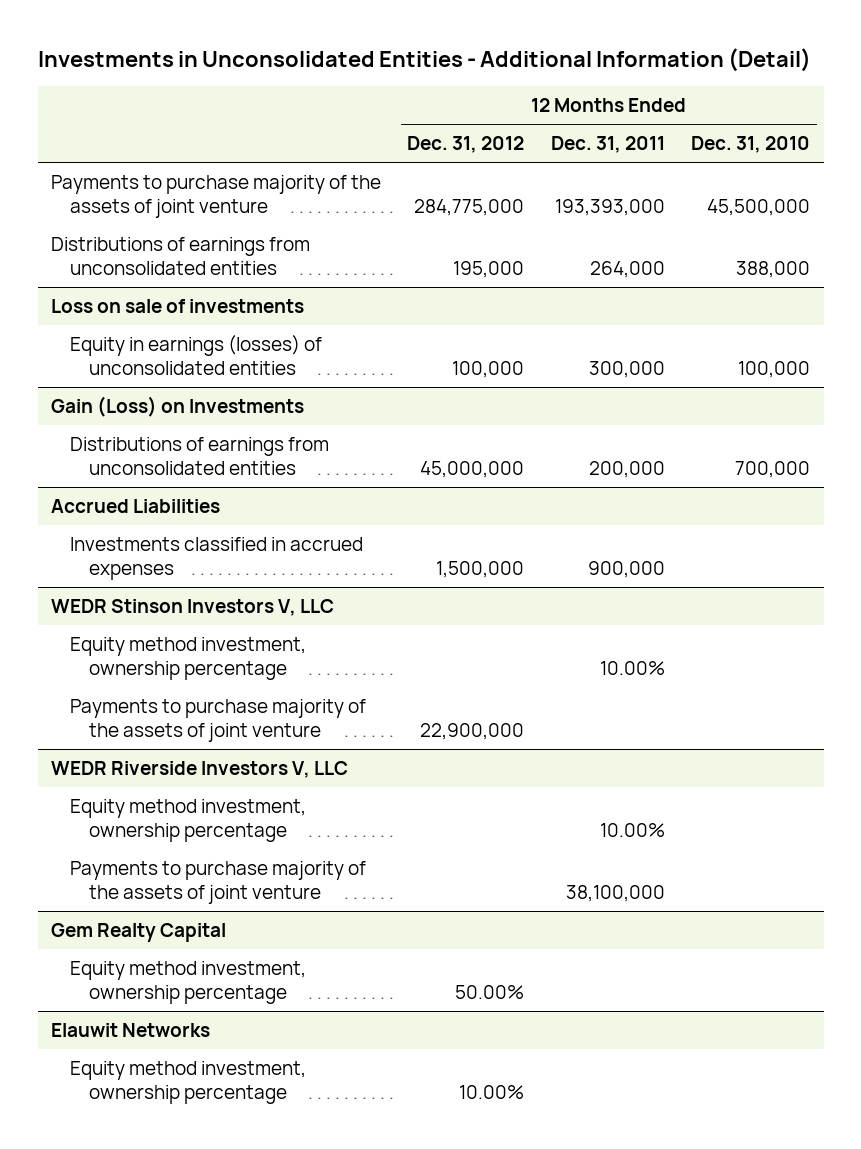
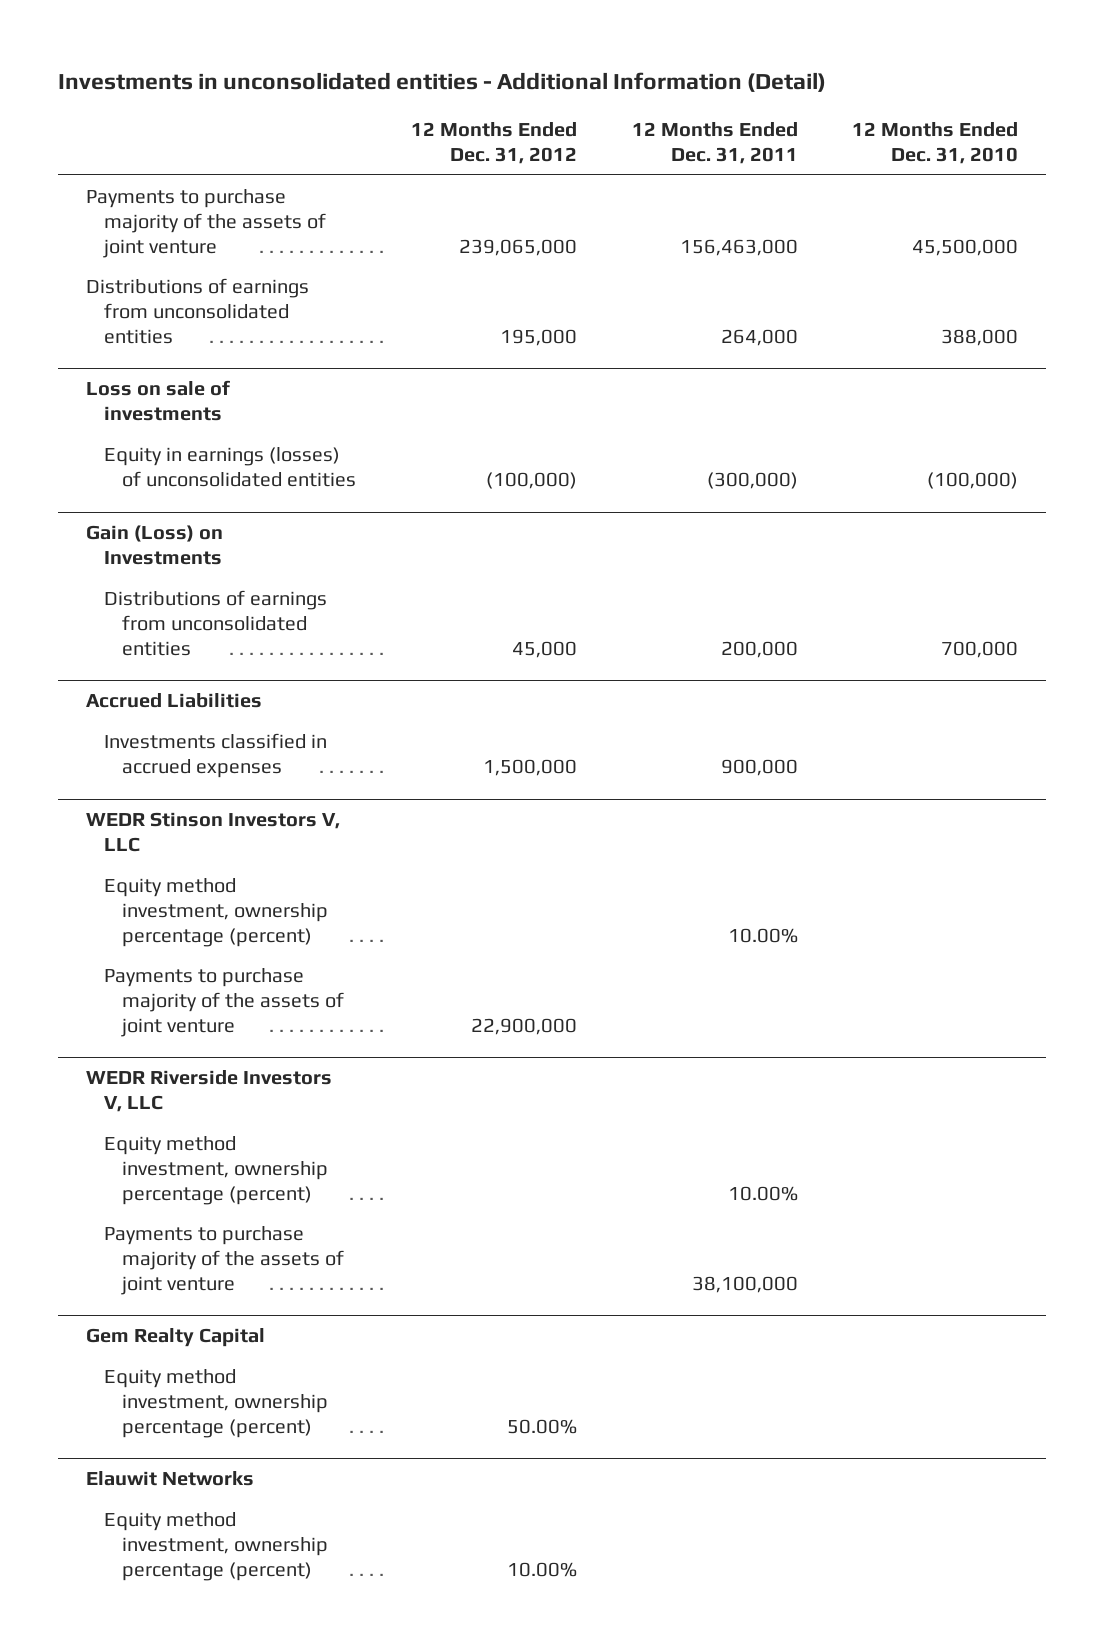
[37,48,811,73] Investments in Unconsolidated Entities - Additional Information (Detail) -> [58,72,827,93] Investments in unconsolidated entities - Additional Information (Detail)
[414,198,525,216] 284,775,000 -> [458,238,577,256] 239,065,000
[554,198,665,216] 193,393,000 -> [679,238,798,256] 156,463,000
[452,360,525,378] 100,000 -> [485,471,577,489] (100,000)
[588,360,665,378] 300,000 -> [706,471,798,489] (300,000)
[738,360,811,378] 100,000 -> [927,471,1019,489] (100,000)
[420,460,525,478] 45,000,000 -> [511,640,577,658] 45,000
[69,636,306,680] Equity method investment, ownership percentage -> [103,877,329,947] Equity method investment, ownership percentage (percent)
[69,798,306,842] Equity method investment, ownership percentage -> [103,1135,329,1205] Equity method investment, ownership percentage (percent)
[69,960,306,1004] Equity method investment, ownership percentage -> [103,1368,329,1438] Equity method investment, ownership percentage (percent)
[69,1060,306,1104] Equity method investment, ownership percentage -> [103,1511,329,1581] Equity method investment, ownership percentage (percent)

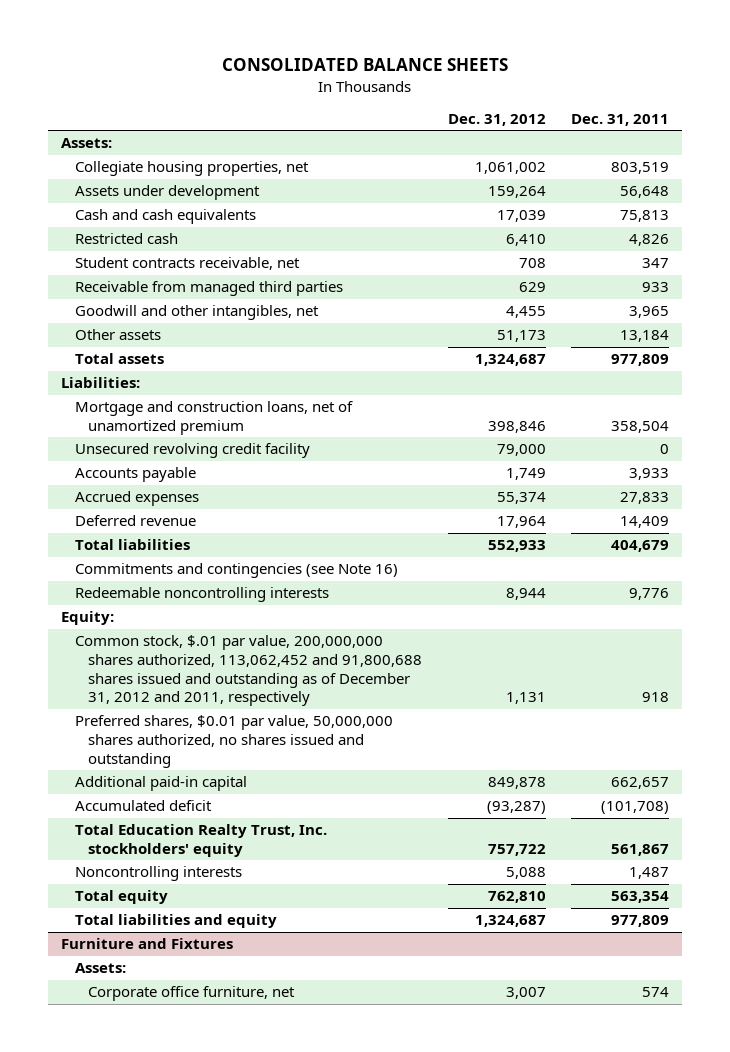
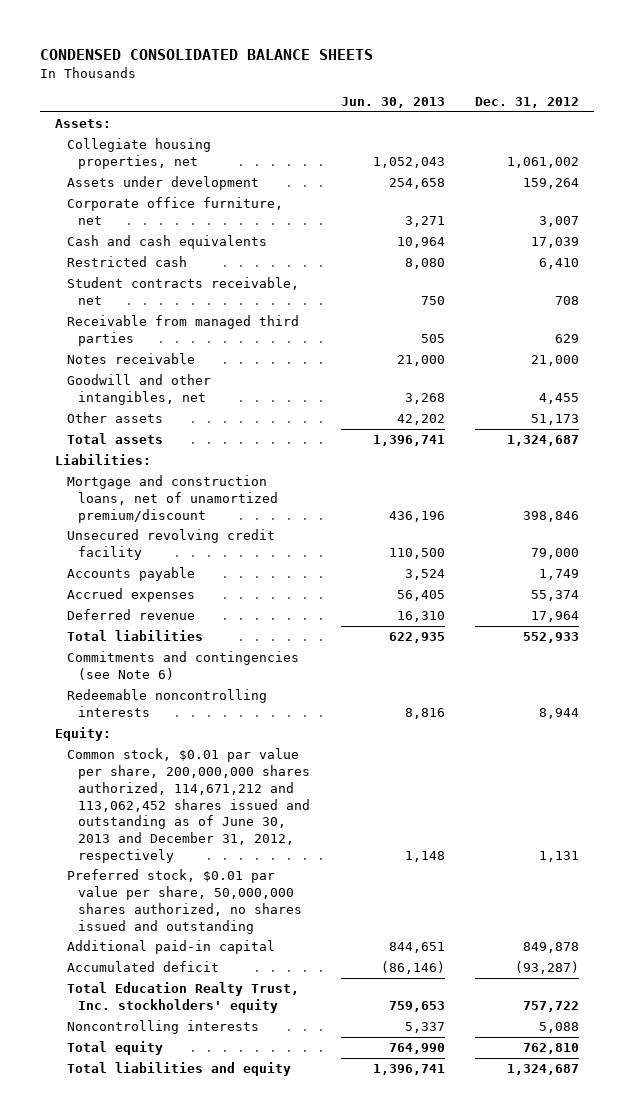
[222,58,509,72] CONSOLIDATED BALANCE SHEETS -> [39,49,373,61] CONDENSED CONSOLIDATED BALANCE SHEETS
[571,113,670,126] Dec. 31, 2011 -> none
none -> [340,97,445,109] Jun. 30, 2013
none -> [66,197,283,226] Corporate office furniture, net
none -> [66,353,195,365] Notes receivable
[74,401,353,435] Mortgage and construction loans, net of unamortized premium -> [66,475,279,523] Mortgage and construction loans, net of unamortized premium/discount
[74,563,398,579] Commitments and contingencies (see Note 16) -> [66,651,299,681] Commitments and contingencies (see Note 6)
[74,635,423,707] Common stock, $.01 par value, 200,000,000 shares authorized, 113,062,452 and 91,800,688 shares issued and outstanding as of December 31, 2012 and 2011, respectively -> [66,748,311,863] Common stock, $0.01 par value per share, 200,000,000 shares authorized, 114,671,212 and 113,062,452 shares issued and outstanding as of June 30, 2013 and December 31, 2012, respectively
[74,715,393,768] Preferred shares, $0.01 par value, 50,000,000 shares authorized, no shares issued and outstanding -> [66,869,303,934] Preferred stock, $0.01 par value per share, 50,000,000 shares authorized, no shares issued and outstanding
[60,938,233,950] Furniture and Fixtures -> none
[74,963,126,974] Assets: -> none
[88,986,296,1002] Corporate office furniture, net -> none

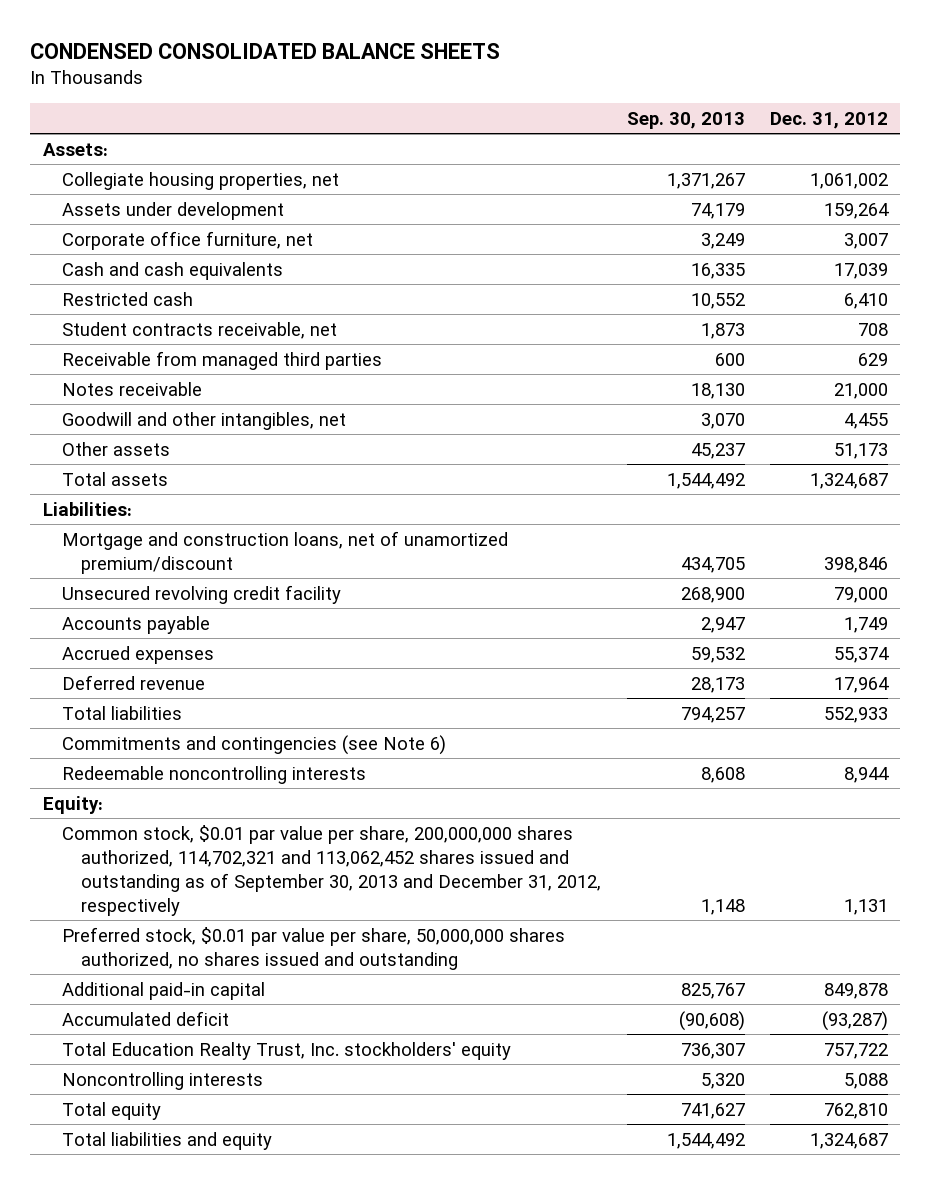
[340,97,445,109] Jun. 30, 2013 -> none
none -> [626,111,745,129] Sep. 30, 2013
[66,748,311,863] Common stock, $0.01 par value per share, 200,000,000 shares authorized, 114,671,212 and 113,062,452 shares issued and outstanding as of June 30, 2013 and December 31, 2012, respectively -> [62,824,602,916] Common stock, $0.01 par value per share, 200,000,000 shares authorized, 114,702,321 and 113,062,452 shares issued and outstanding as of September 30, 2013 and December 31, 2012, respectively

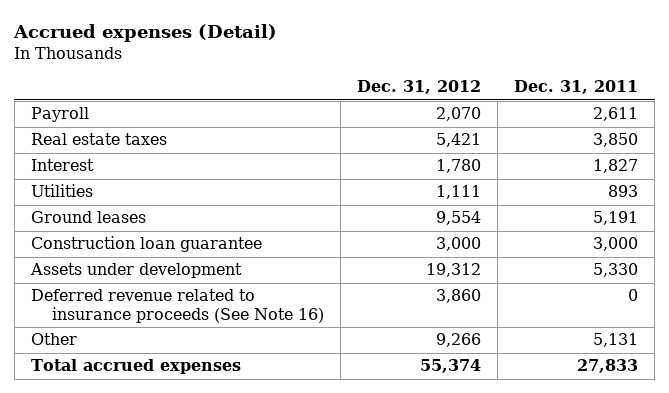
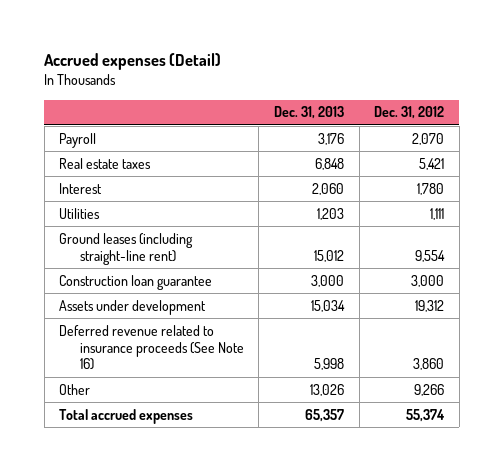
[514,80,639,95] Dec. 31, 2011 -> none
none -> [273,106,344,120] Dec. 31, 2013
[30,211,146,224] Ground leases -> [59,232,194,265] Ground leases (including straight-line rent)

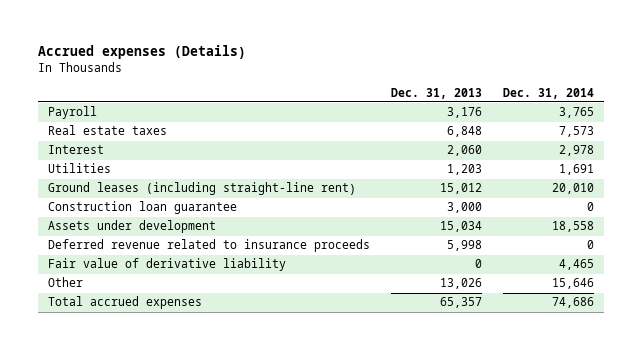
[44,53,222,71] Accrued expenses (Detail) -> [38,45,247,60] Accrued expenses (Details)
[374,106,445,120] Dec. 31, 2012 -> none
none -> [502,87,594,99] Dec. 31, 2014
[59,324,244,371] Deferred revenue related to insurance proceeds (See Note 16) -> [48,239,371,253] Deferred revenue related to insurance proceeds
none -> [48,258,287,272] Fair value of derivative liability

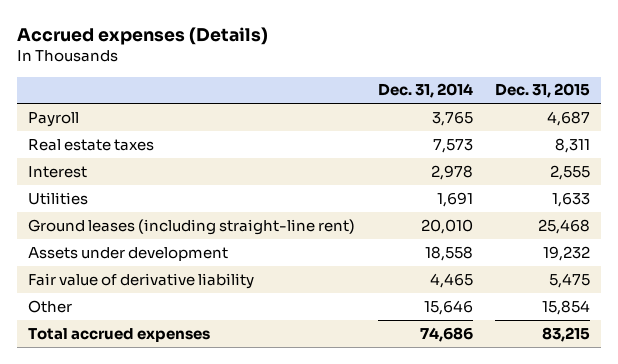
[391,87,483,99] Dec. 31, 2013 -> none
none -> [494,83,590,99] Dec. 31, 2015
[48,201,238,215] Construction loan guarantee -> none
[48,239,371,253] Deferred revenue related to insurance proceeds -> none

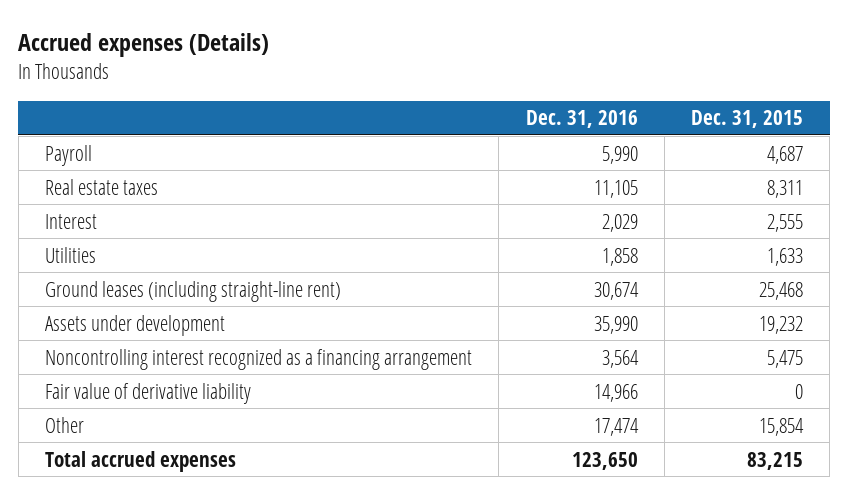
[377,83,473,99] Dec. 31, 2014 -> none
none -> [525,110,638,129] Dec. 31, 2016
none -> [45,348,473,370] Noncontrolling interest recognized as a financing arrangement
[548,272,590,288] 5,475 -> [794,383,803,399] 0

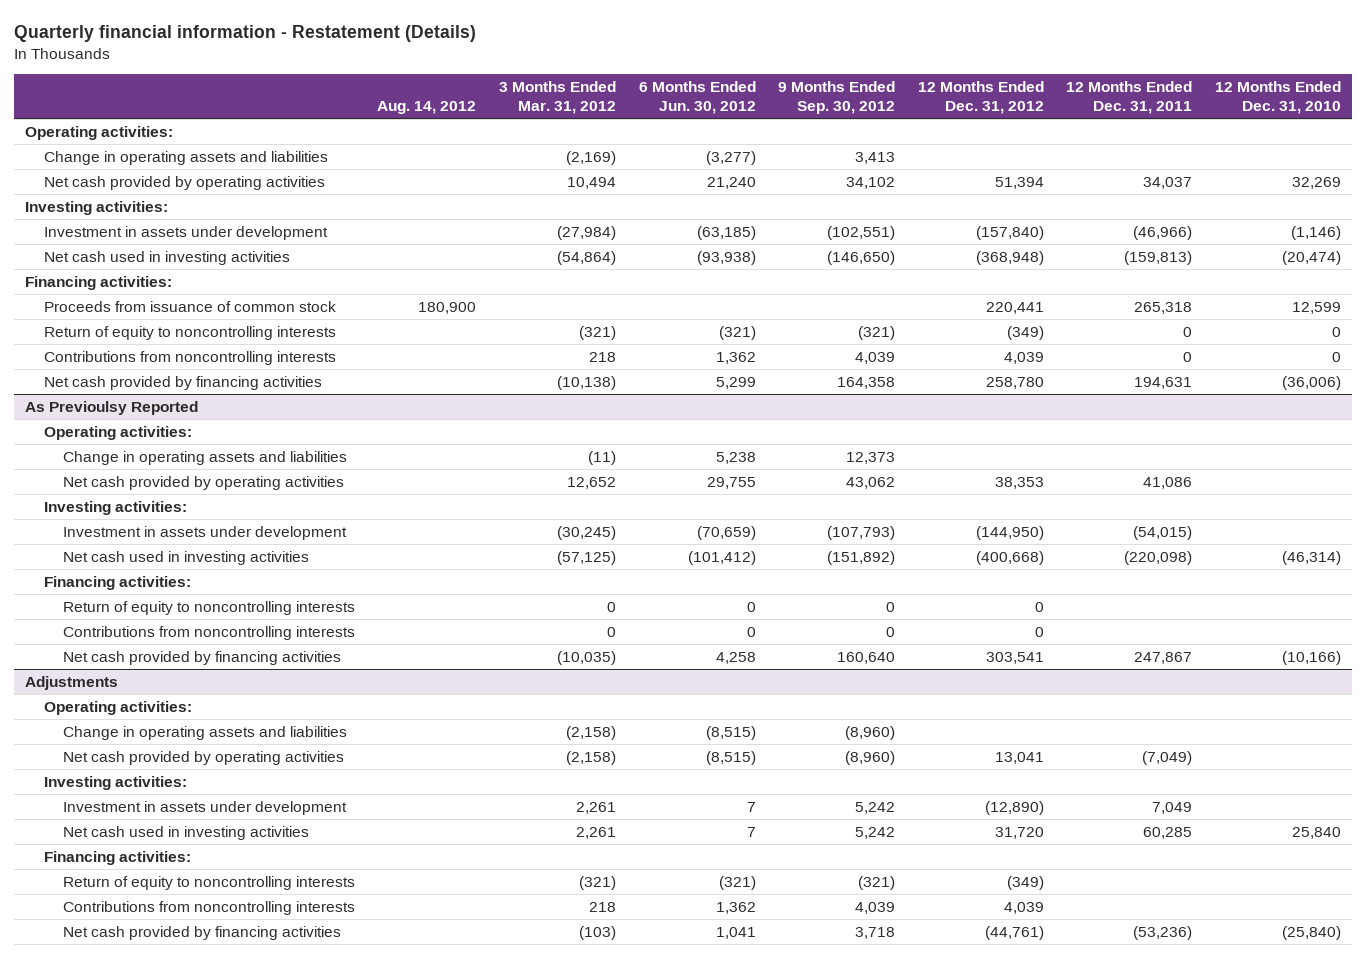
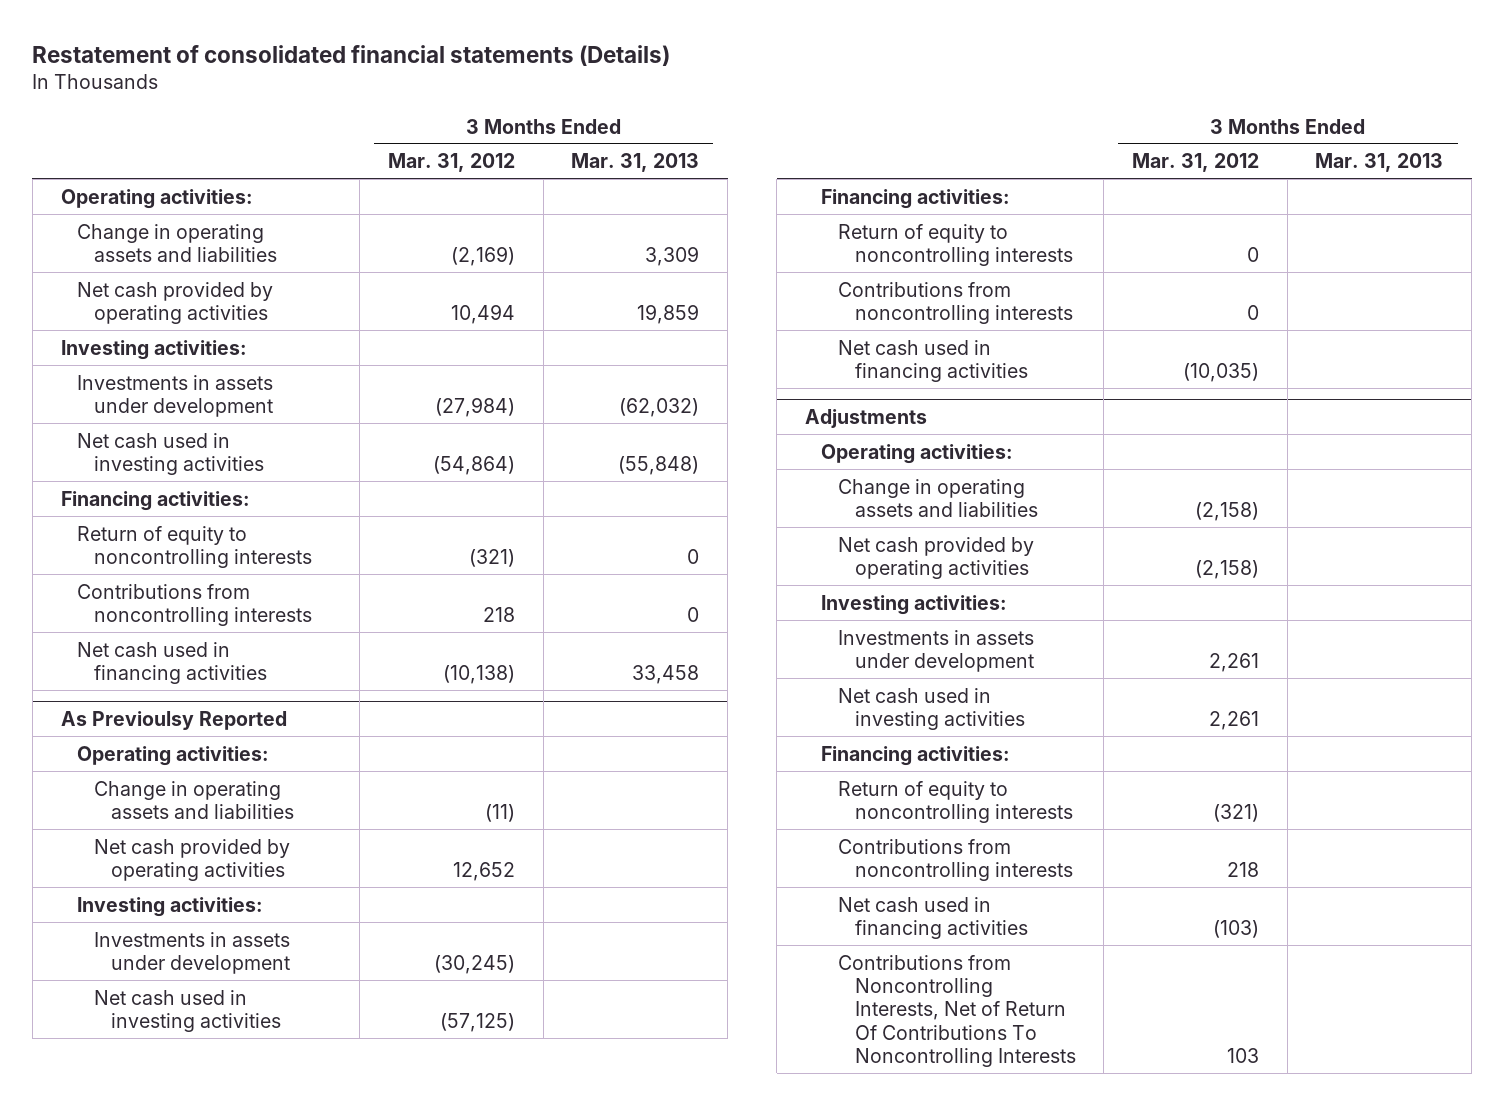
[14,24,477,42] Quarterly financial information - Restatement (Details) -> [32,44,671,66] Restatement of consolidated financial statements (Details)
[377,100,477,114] Aug. 14, 2012 -> none
[638,81,756,114] 6 Months Ended Jun. 30, 2012 -> none
[778,81,896,114] 9 Months Ended Sep. 30, 2012 -> none
[917,81,1044,114] 12 Months Ended Dec. 31, 2012 -> none
[1066,81,1193,114] 12 Months Ended Dec. 31, 2011 -> none
[1214,81,1341,114] 12 Months Ended Dec. 31, 2010 -> none
none -> [571,153,700,173] Mar. 31, 2013
[44,225,329,240] Investment in assets under development -> [77,374,274,417] Investments in assets under development
[44,300,337,312] Proceeds from issuance of common stock -> none
[44,375,323,390] Net cash provided by financing activities -> [77,641,267,684] Net cash used in financing activities
[62,525,347,540] Investment in assets under development -> [93,931,290,974] Investments in assets under development
[62,650,341,665] Net cash provided by financing activities -> [838,339,1028,382] Net cash used in financing activities
[62,800,347,815] Investment in assets under development -> [838,629,1035,672] Investments in assets under development
[62,925,341,940] Net cash provided by financing activities -> [838,896,1028,939] Net cash used in financing activities
none -> [838,954,1076,1068] Contributions from Noncontrolling Interests, Net of Return Of Contributions To Noncontrolling Interests

